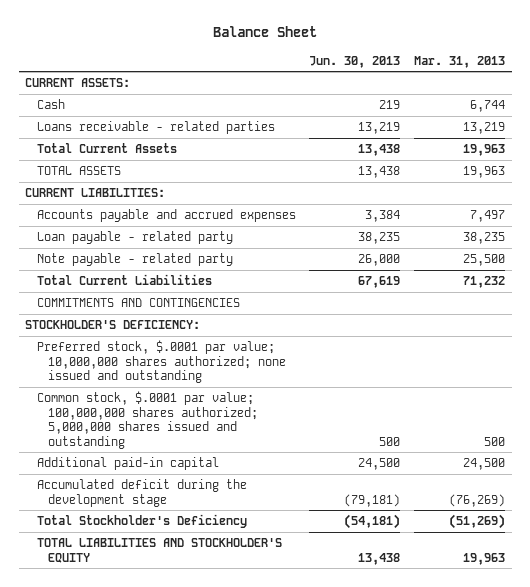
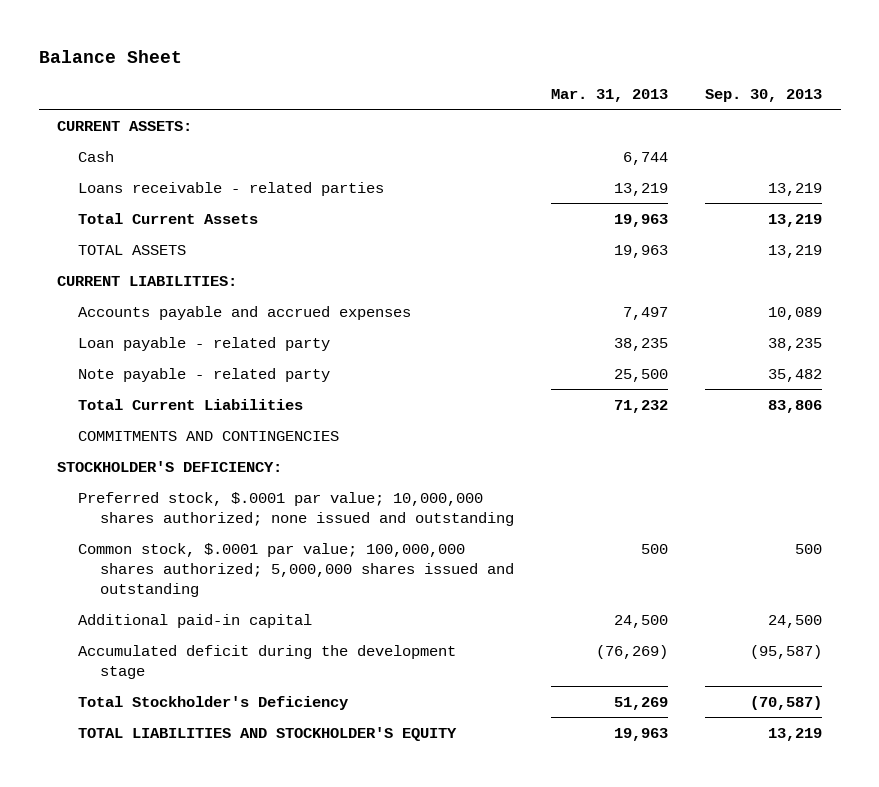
[309,55,401,68] Jun. 30, 2013 -> none
none -> [705,88,823,102] Sep. 30, 2013
[448,514,505,530] (51,269) -> [613,696,668,710] 51,269

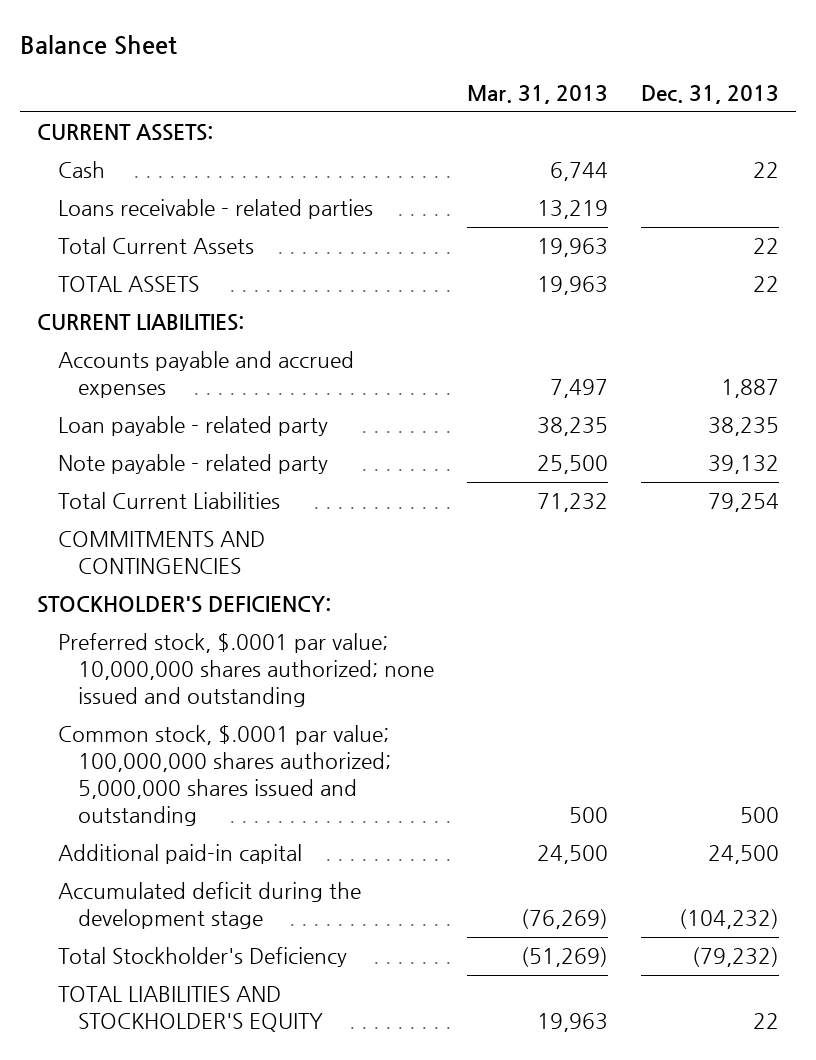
[705,88,823,102] Sep. 30, 2013 -> none
none -> [641,84,780,104] Dec. 31, 2013
[613,696,668,710] 51,269 -> [521,947,609,968] (51,269)

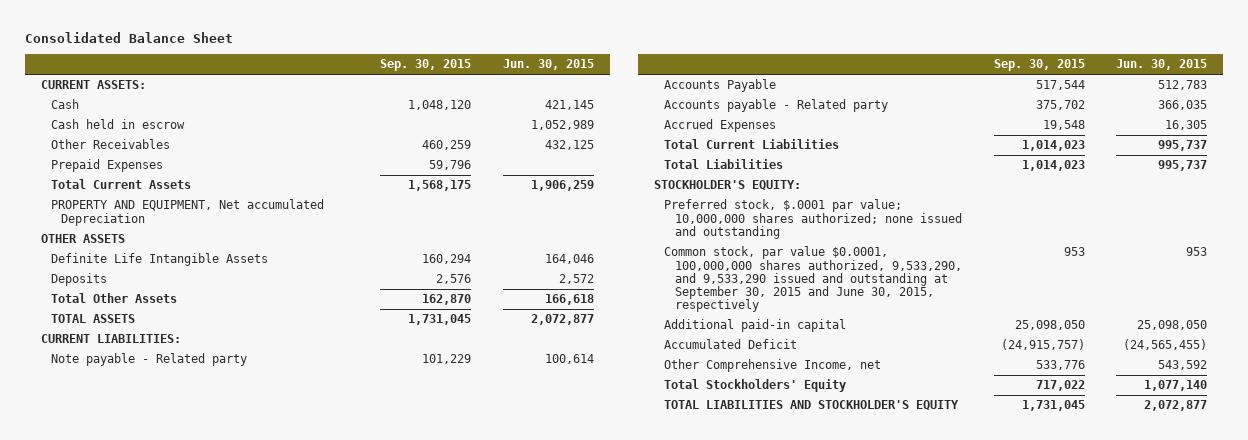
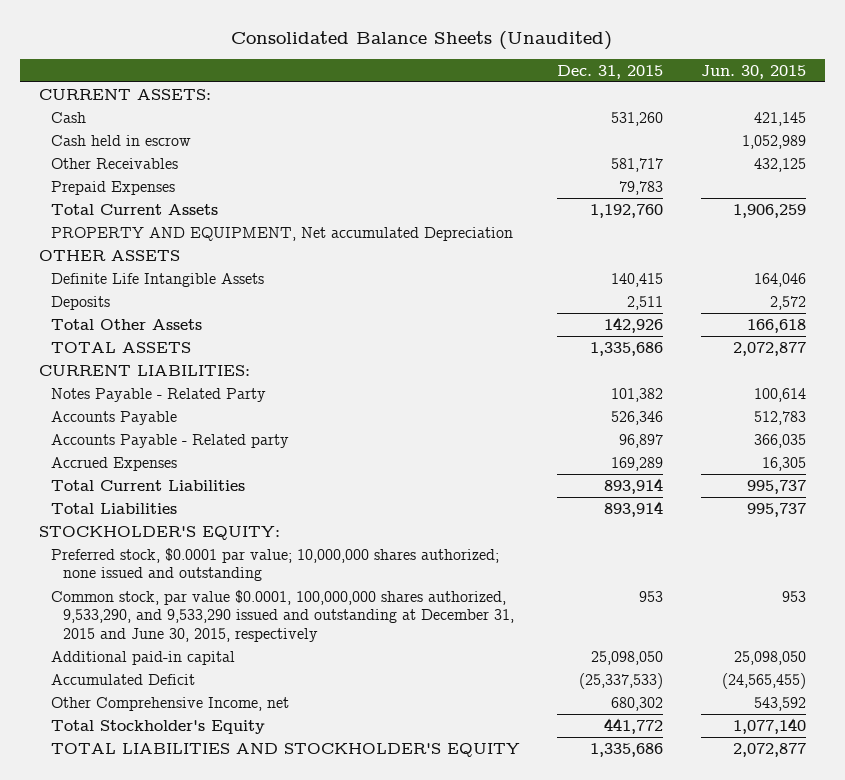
[25,31,234,43] Consolidated Balance Sheet -> [231,30,613,50] Consolidated Balance Sheets (Unaudited)
[380,59,472,72] Sep. 30, 2015 -> none
none -> [557,64,664,79] Dec. 31, 2015
[51,353,248,367] Note payable - Related party -> [50,387,266,402] Notes Payable - Related Party
[664,99,889,113] Accounts payable - Related party -> [50,433,289,448] Accounts Payable - Related party
[664,199,962,239] Preferred stock, $.0001 par value; 10,000,000 shares authorized; none issued and outstanding -> [50,547,499,582] Preferred stock, $0.0001 par value; 10,000,000 shares authorized; none issued and outstanding
[664,246,962,313] Common stock, par value $0.0001, 100,000,000 shares authorized, 9,533,290, and 9,533,290 issued and outstanding at September 30, 2015 and June 30, 2015, respectively -> [50,589,515,643] Common stock, par value $0.0001, 100,000,000 shares authorized, 9,533,290, and 9,533,290 issued and outstanding at December 31, 2015 and June 30, 2015, respectively
[664,379,847,393] Total Stockholders' Equity -> [50,719,265,734] Total Stockholder's Equity

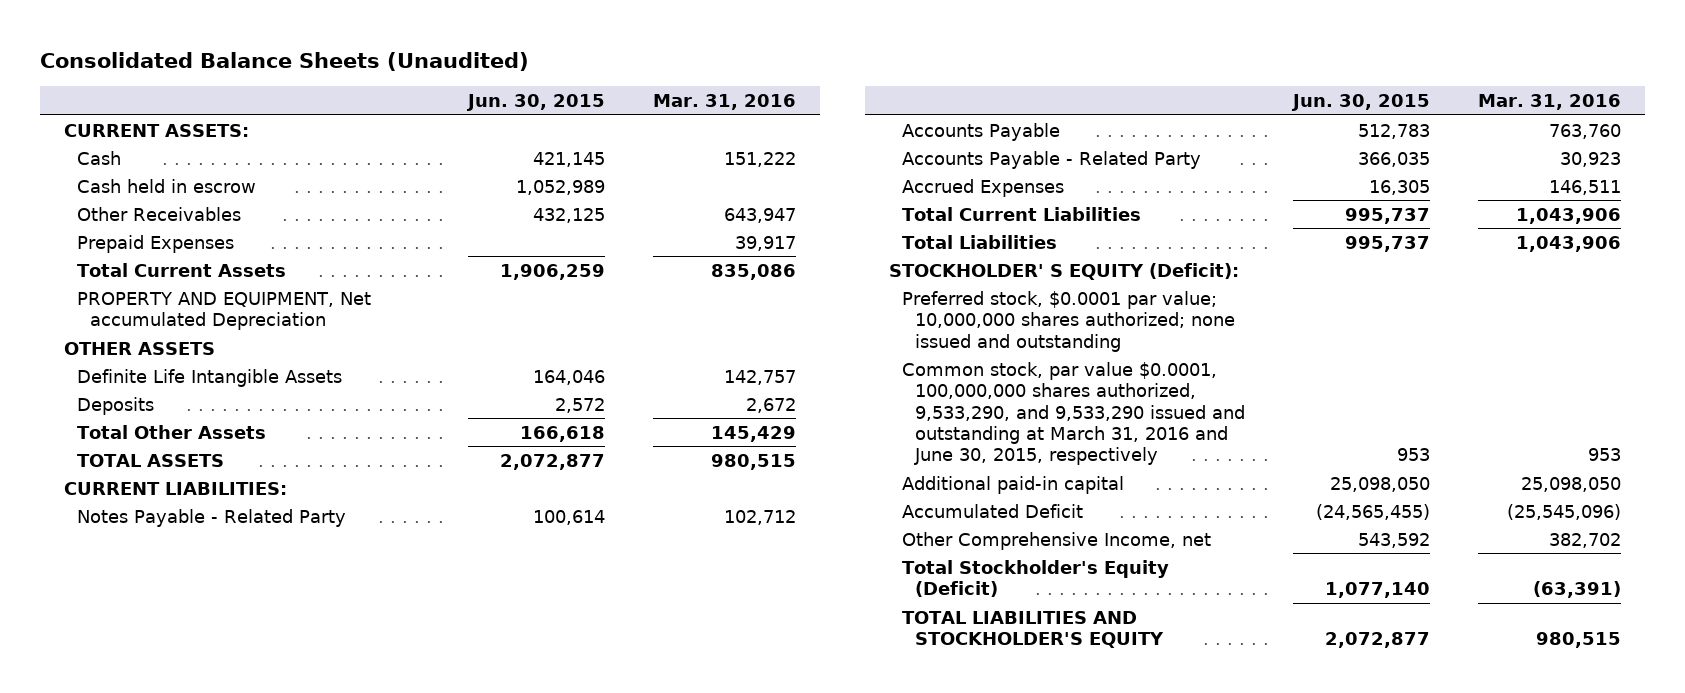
[557,64,664,79] Dec. 31, 2015 -> none
none -> [653,93,797,110] Mar. 31, 2016
[50,433,289,448] Accounts Payable - Related party -> [902,150,1202,169] Accounts Payable - Related Party
[38,525,280,540] STOCKHOLDER'S EQUITY: -> [889,262,1240,280] STOCKHOLDER' S EQUITY (Deficit):
[50,589,515,643] Common stock, par value $0.0001, 100,000,000 shares authorized, 9,533,290, and 9,533,290 issued and outstanding at December 31, 2015 and June 30, 2015, respectively -> [902,361,1246,466] Common stock, par value $0.0001, 100,000,000 shares authorized, 9,533,290, and 9,533,290 issued and outstanding at March 31, 2016 and June 30, 2015, respectively
[50,719,265,734] Total Stockholder's Equity -> [902,559,1170,598] Total Stockholder's Equity (Deficit)

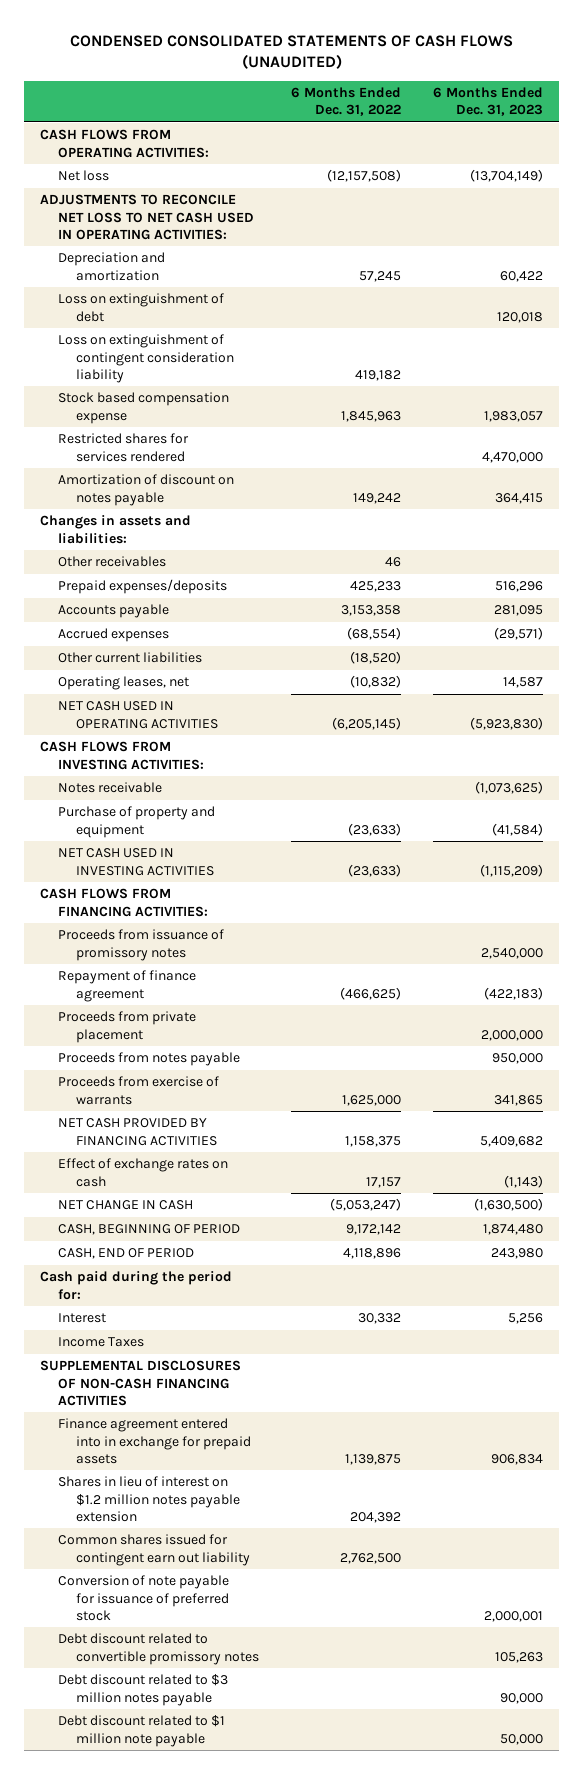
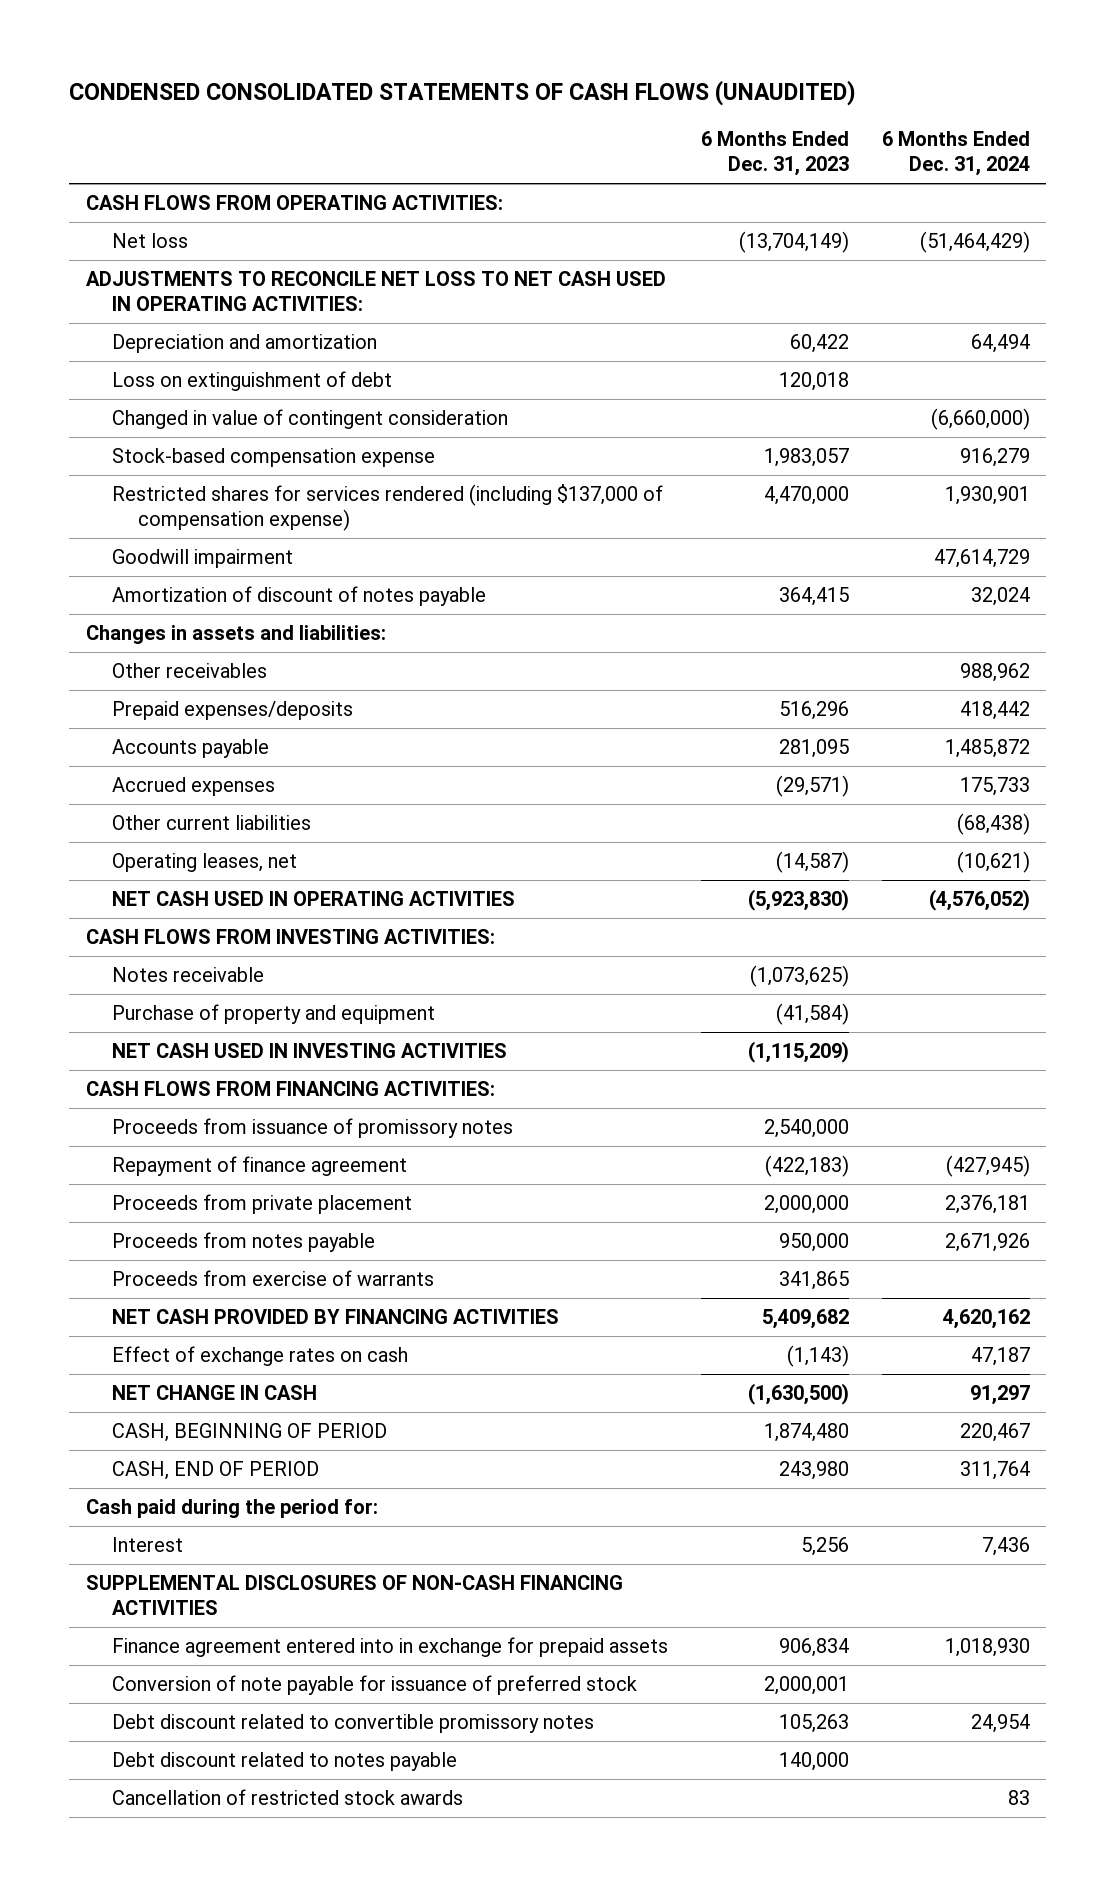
[291,87,402,117] 6 Months Ended Dec. 31, 2022 -> none
none -> [881,131,1030,177] 6 Months Ended Dec. 31, 2024
[58,334,235,383] Loss on extinguishment of contingent consideration liability -> none
none -> [112,408,509,429] Changed in value of contingent consideration
[58,392,230,424] Stock based compensation expense -> [112,447,436,467] Stock-based compensation expense
[58,433,190,462] Restricted shares for services rendered -> [112,483,664,532] Restricted shares for services rendered (including $137,000 of compensation expense)
none -> [112,548,294,568] Goodwill impairment
[58,474,235,506] Amortization of discount on notes payable -> [112,585,487,606] Amortization of discount of notes payable
[503,677,544,689] 14,587 -> [775,850,849,873] (14,587)
[58,1337,145,1348] Income Taxes -> none
[58,1476,241,1522] Shares in lieu of interest on $1.2 million notes payable extension -> none
[58,1534,251,1566] Common shares issued for contingent earn out liability -> none
[58,1715,226,1747] Debt discount related to $1 million note payable -> none
[58,1674,229,1706] Debt discount related to $3 million notes payable -> [112,1751,458,1771] Debt discount related to notes payable
[500,1692,544,1704] 90,000 -> [778,1751,849,1771] 140,000
none -> [112,1788,464,1805] Cancellation of restricted stock awards

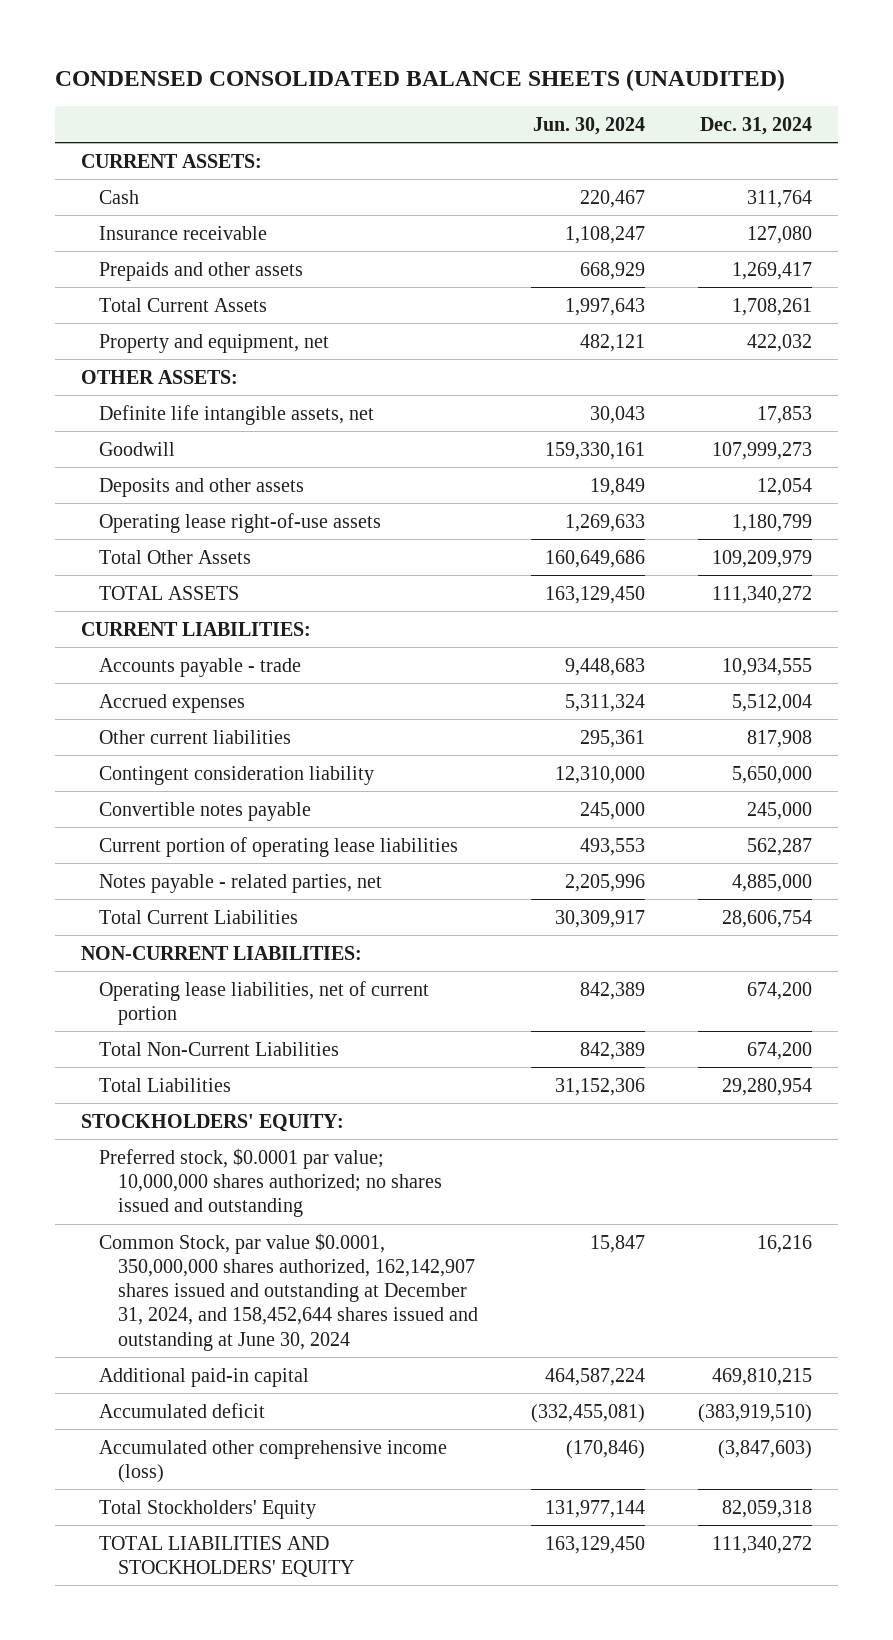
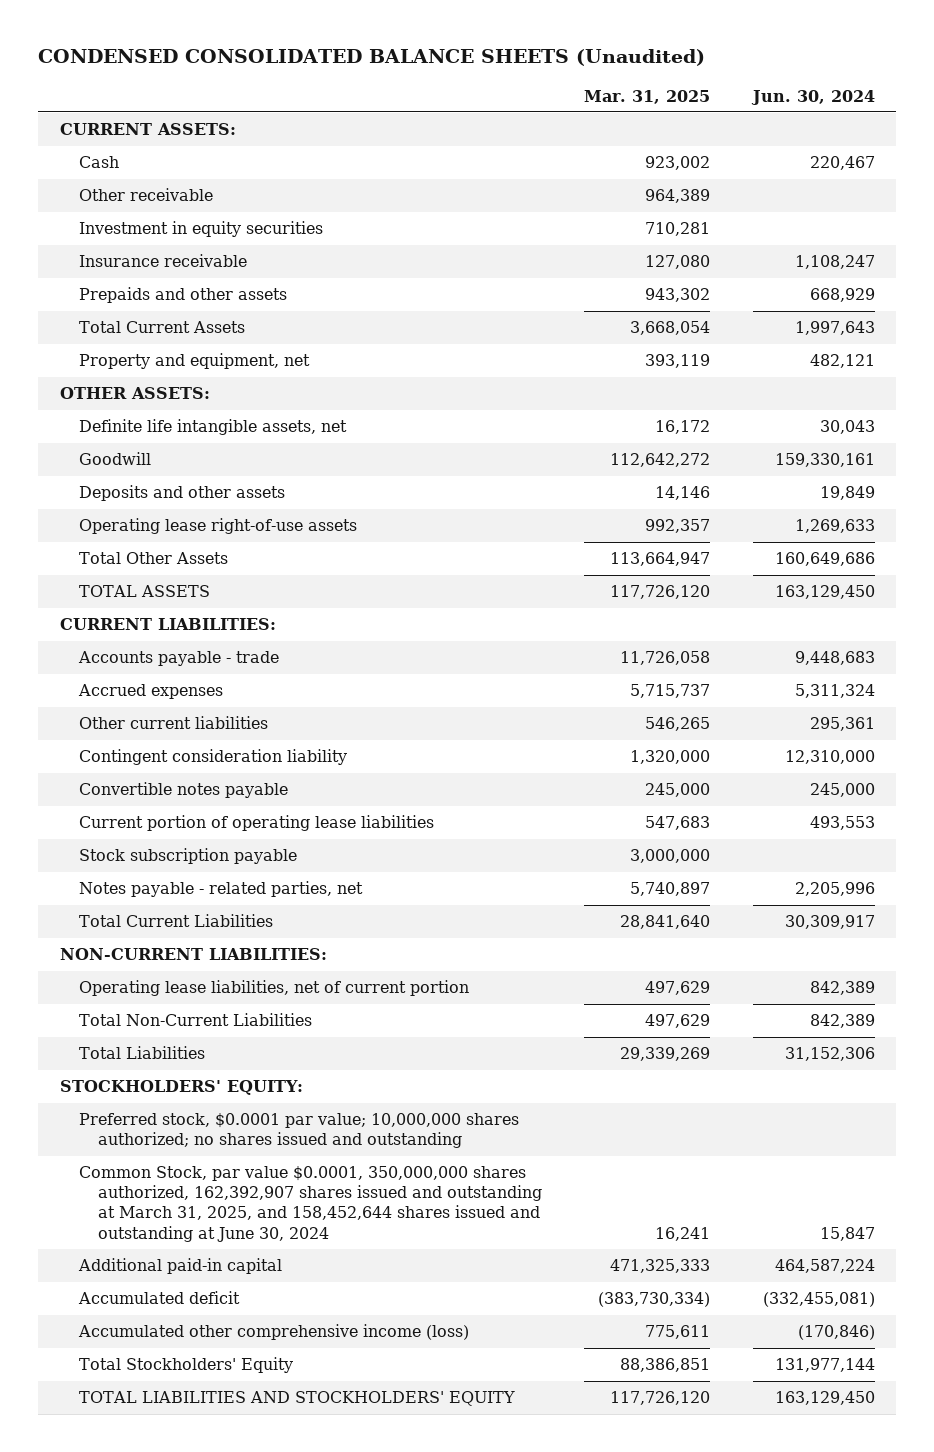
[54,68,785,91] CONDENSED CONSOLIDATED BALANCE SHEETS (UNAUDITED) -> [38,49,706,67] CONDENSED CONSOLIDATED BALANCE SHEETS (Unaudited)
[699,116,812,135] Dec. 31, 2024 -> none
none -> [584,89,711,104] Mar. 31, 2025
none -> [78,188,213,202] Other receivable
none -> [78,221,323,238] Investment in equity securities
none -> [78,848,297,865] Stock subscription payable
[99,1232,478,1351] Common Stock, par value $0.0001, 350,000,000 shares authorized, 162,142,907 shares issued and outstanding at December 31, 2024, and 158,452,644 shares issued and outstanding at June 30, 2024 -> [78,1166,542,1242] Common Stock, par value $0.0001, 350,000,000 shares authorized, 162,392,907 shares issued and outstanding at March 31, 2025, and 158,452,644 shares issued and outstanding at June 30, 2024

